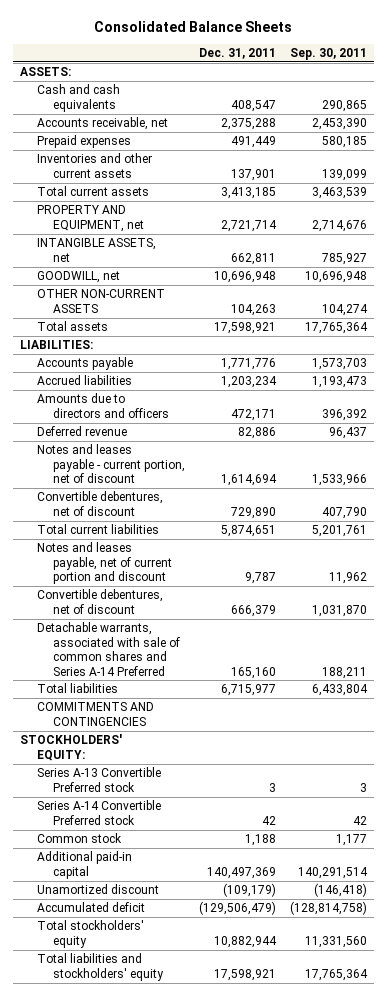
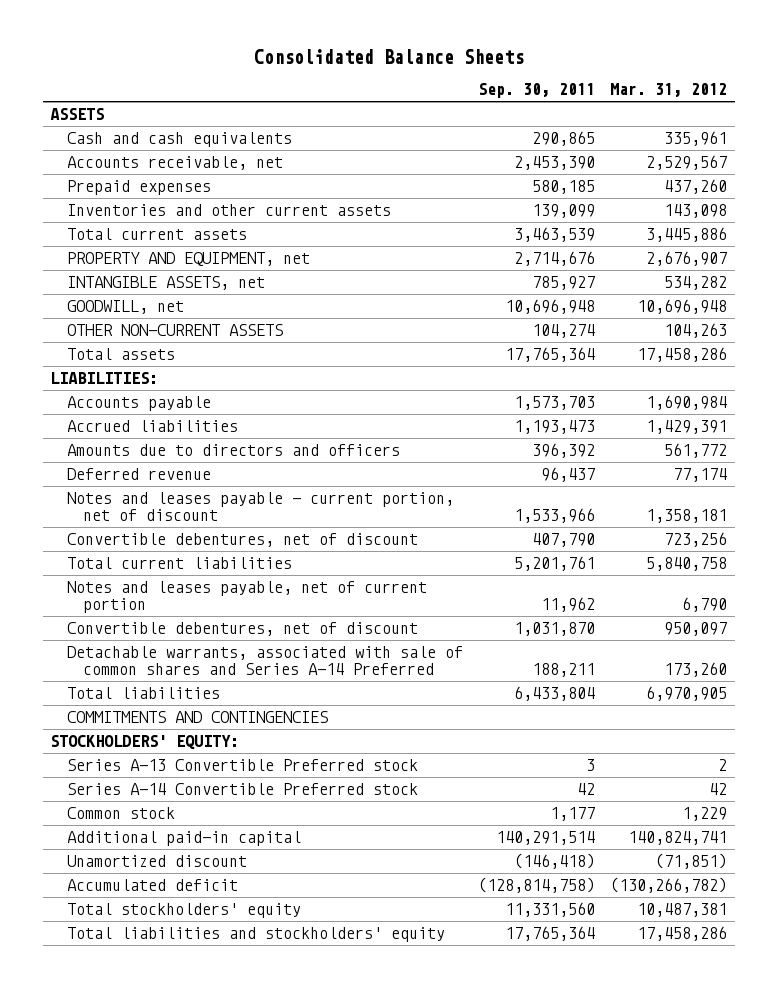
[199,48,277,60] Dec. 31, 2011 -> none
none -> [610,83,728,98] Mar. 31, 2012
[19,67,71,77] ASSETS: -> [50,108,105,121] ASSETS
[36,542,173,585] Notes and leases payable, net of current portion and discount -> [66,581,427,614] Notes and leases payable, net of current portion

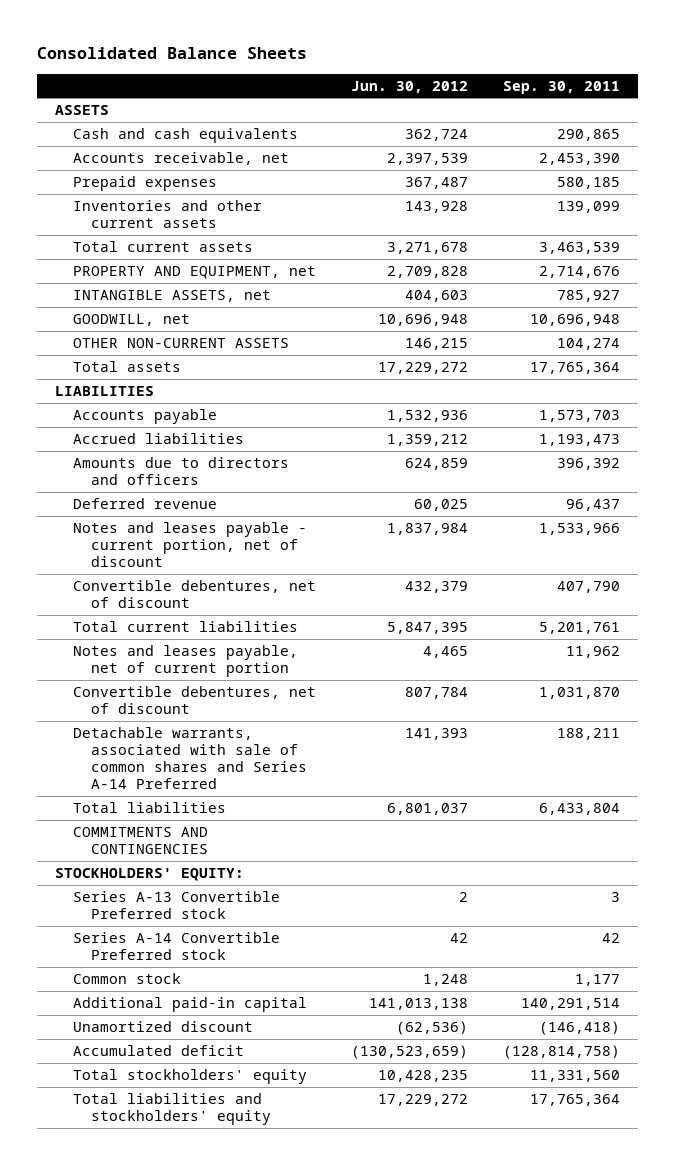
[610,83,728,98] Mar. 31, 2012 -> none
none -> [350,80,468,93] Jun. 30, 2012
[50,372,159,385] LIABILITIES: -> [54,385,154,396] LIABILITIES

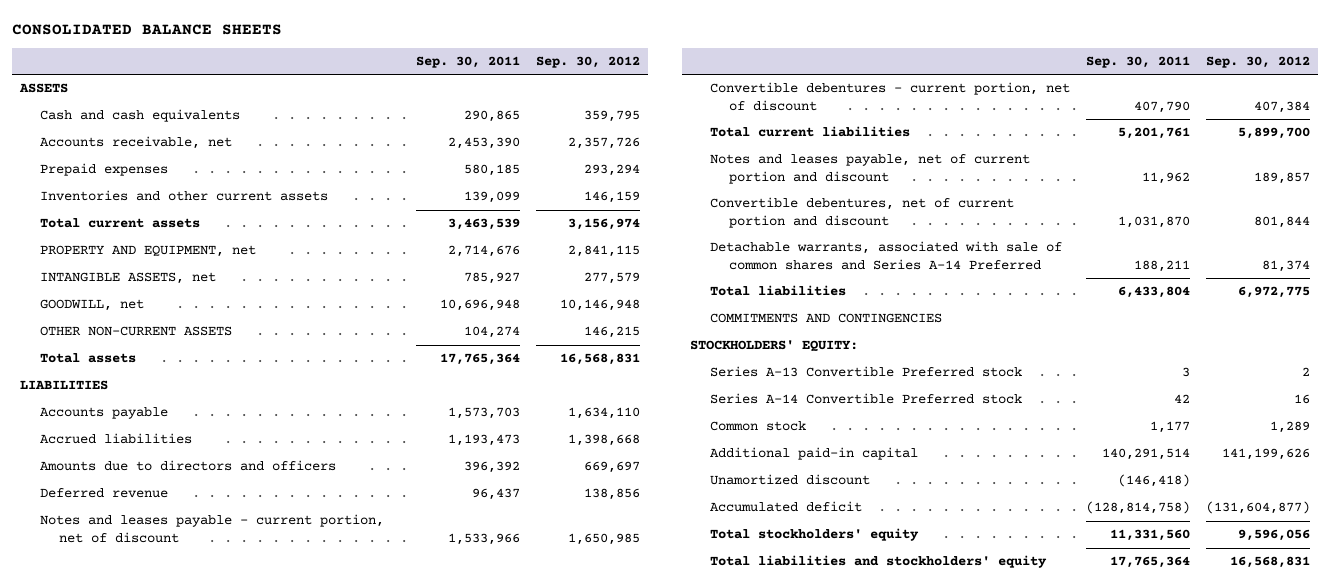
[37,47,308,60] Consolidated Balance Sheets -> [12,23,283,35] CONSOLIDATED BALANCE SHEETS
[350,80,468,93] Jun. 30, 2012 -> none
none -> [535,56,640,69] Sep. 30, 2012
[72,579,316,609] Convertible debentures, net of discount -> [709,82,1070,112] Convertible debentures - current portion, net of discount
[72,644,298,678] Notes and leases payable, net of current portion -> [709,154,1030,185] Notes and leases payable, net of current portion and discount
[72,685,316,715] Convertible debentures, net of discount -> [709,197,1014,229] Convertible debentures, net of current portion and discount

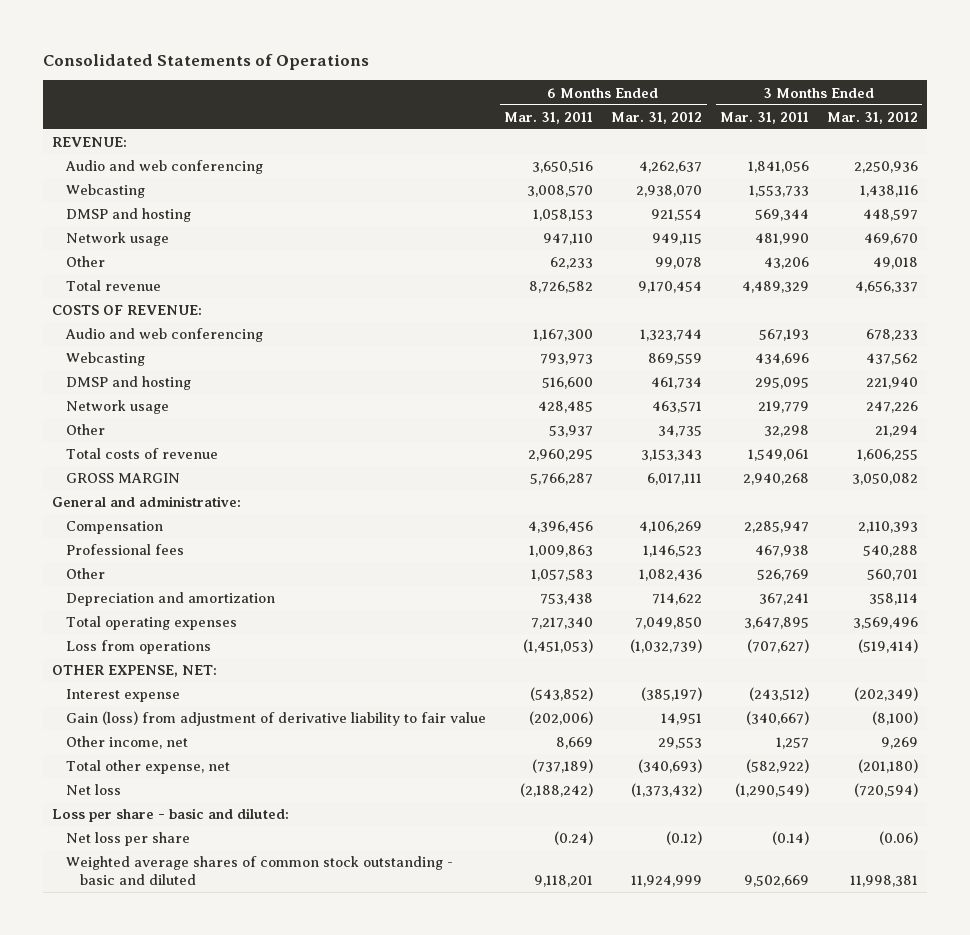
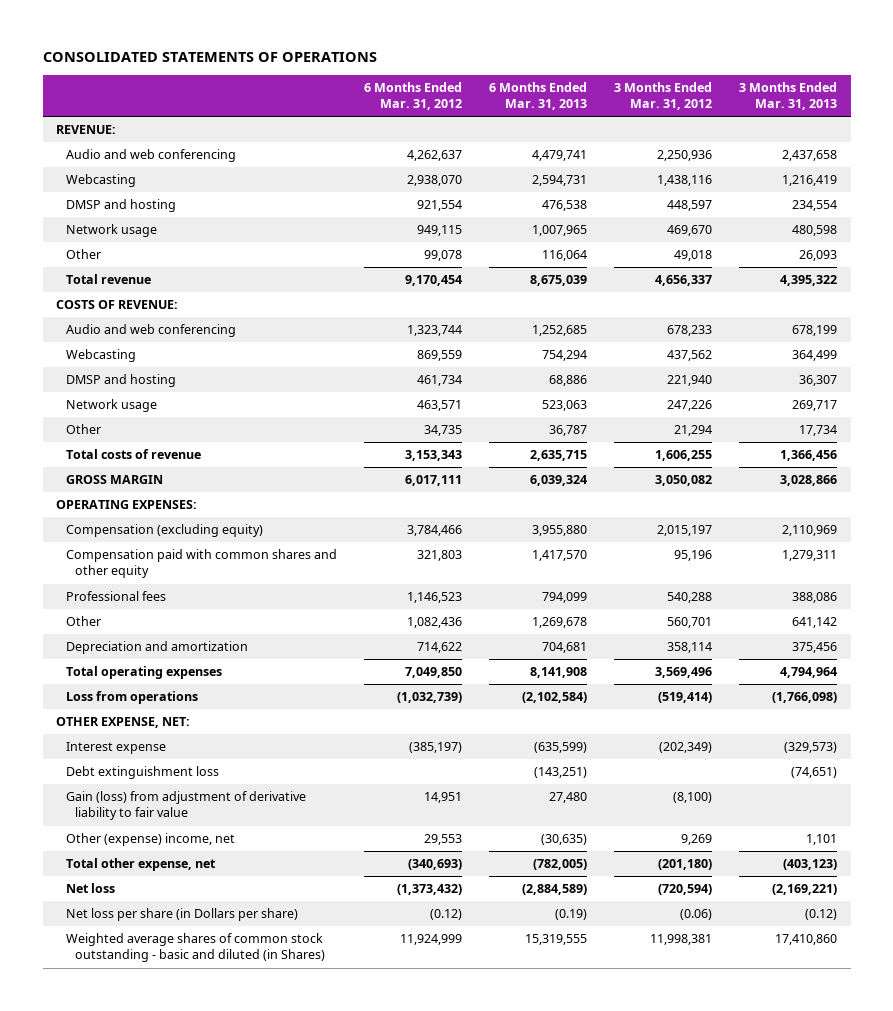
[43,53,370,70] Consolidated Statements of Operations -> [42,52,377,63] CONSOLIDATED STATEMENTS OF OPERATIONS
[504,111,594,124] Mar. 31, 2011 -> none
[720,111,810,124] Mar. 31, 2011 -> none
none -> [488,81,587,111] 6 Months Ended Mar. 31, 2013
none -> [739,81,838,111] 3 Months Ended Mar. 31, 2013
[52,496,242,508] General and administrative: -> none
none -> [56,500,198,510] OPERATING EXPENSES:
[66,521,164,535] Compensation -> [65,524,263,538] Compensation (excluding equity)
[639,521,703,534] 4,106,269 -> [406,525,462,537] 3,784,466
[857,521,918,534] 2,110,393 -> [657,525,713,537] 2,015,197
none -> [65,549,337,579] Compensation paid with common shares and other equity
none -> [65,766,219,780] Debt extinguishment loss
[66,736,189,750] Other income, net -> [65,833,235,847] Other (expense) income, net
[52,808,290,823] Loss per share - basic and diluted: -> none
[66,832,191,847] Net loss per share -> [65,908,298,922] Net loss per share (in Dollars per share)
[66,856,454,885] Weighted average shares of common stock outstanding - basic and diluted -> [65,933,326,963] Weighted average shares of common stock outstanding - basic and diluted (in Shares)

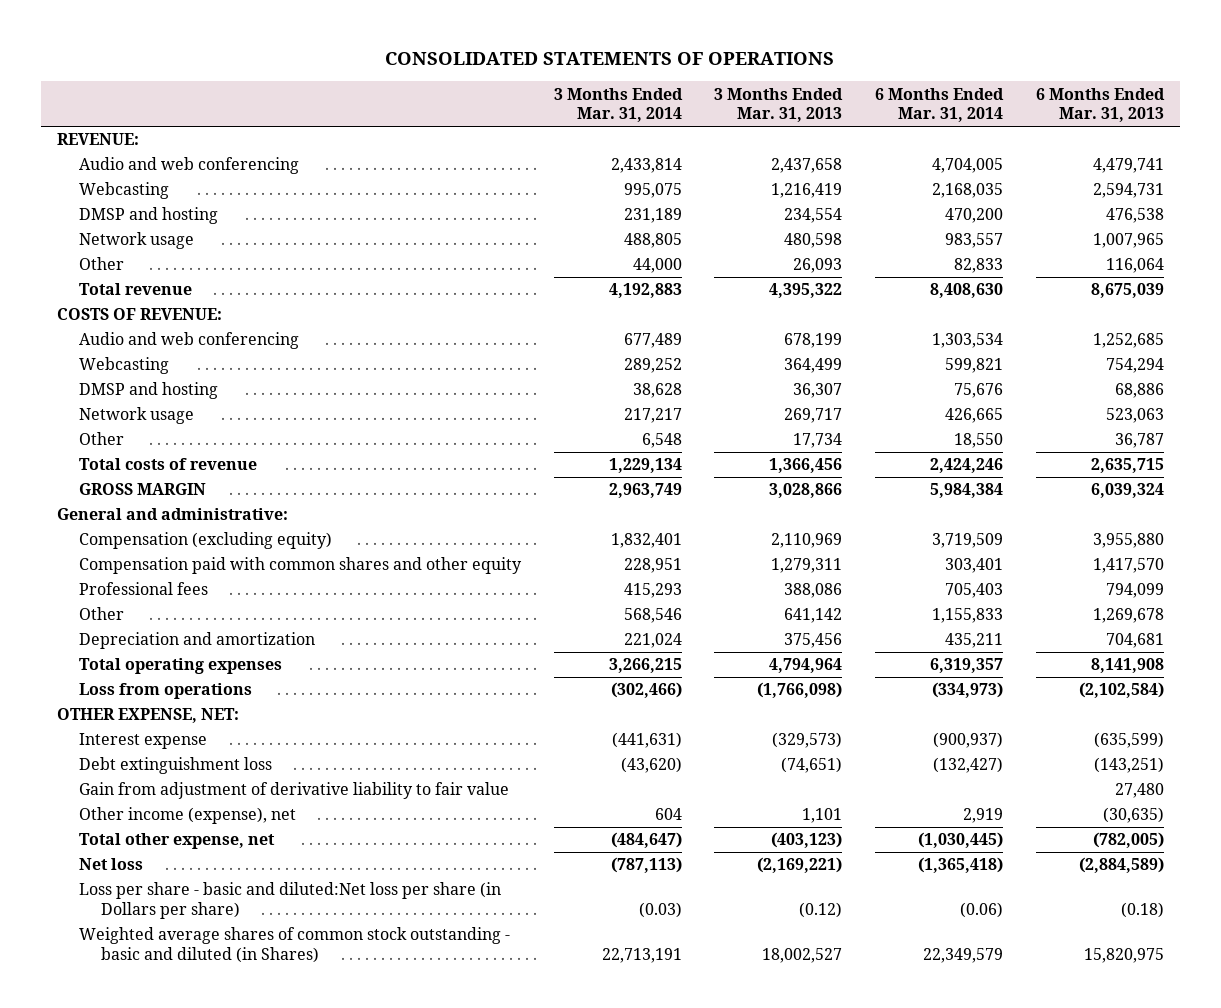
[363,81,462,111] 6 Months Ended Mar. 31, 2012 -> none
[614,81,713,111] 3 Months Ended Mar. 31, 2012 -> none
none -> [553,87,683,123] 3 Months Ended Mar. 31, 2014
none -> [875,87,1005,123] 6 Months Ended Mar. 31, 2014
[56,500,198,510] OPERATING EXPENSES: -> none
none -> [57,508,289,521] General and administrative:
[65,791,306,821] Gain (loss) from adjustment of derivative liability to fair value -> [78,782,509,800] Gain from adjustment of derivative liability to fair value
[65,833,235,847] Other (expense) income, net -> [78,807,296,825] Other income (expense), net
[65,908,298,922] Net loss per share (in Dollars per share) -> [78,882,501,919] Loss per share - basic and diluted:Net loss per share (in Dollars per share)
[554,909,587,921] (0.19) -> [1120,901,1164,918] (0.18)
[524,934,587,946] 15,319,555 -> [1083,947,1164,963] 15,820,975
[775,934,838,946] 17,410,860 -> [762,947,843,963] 18,002,527

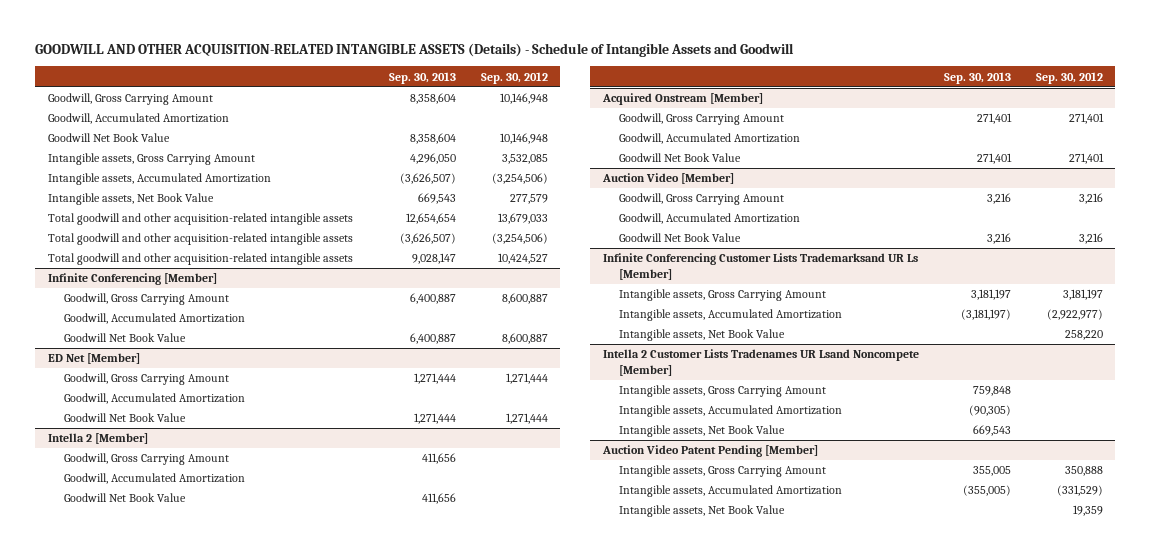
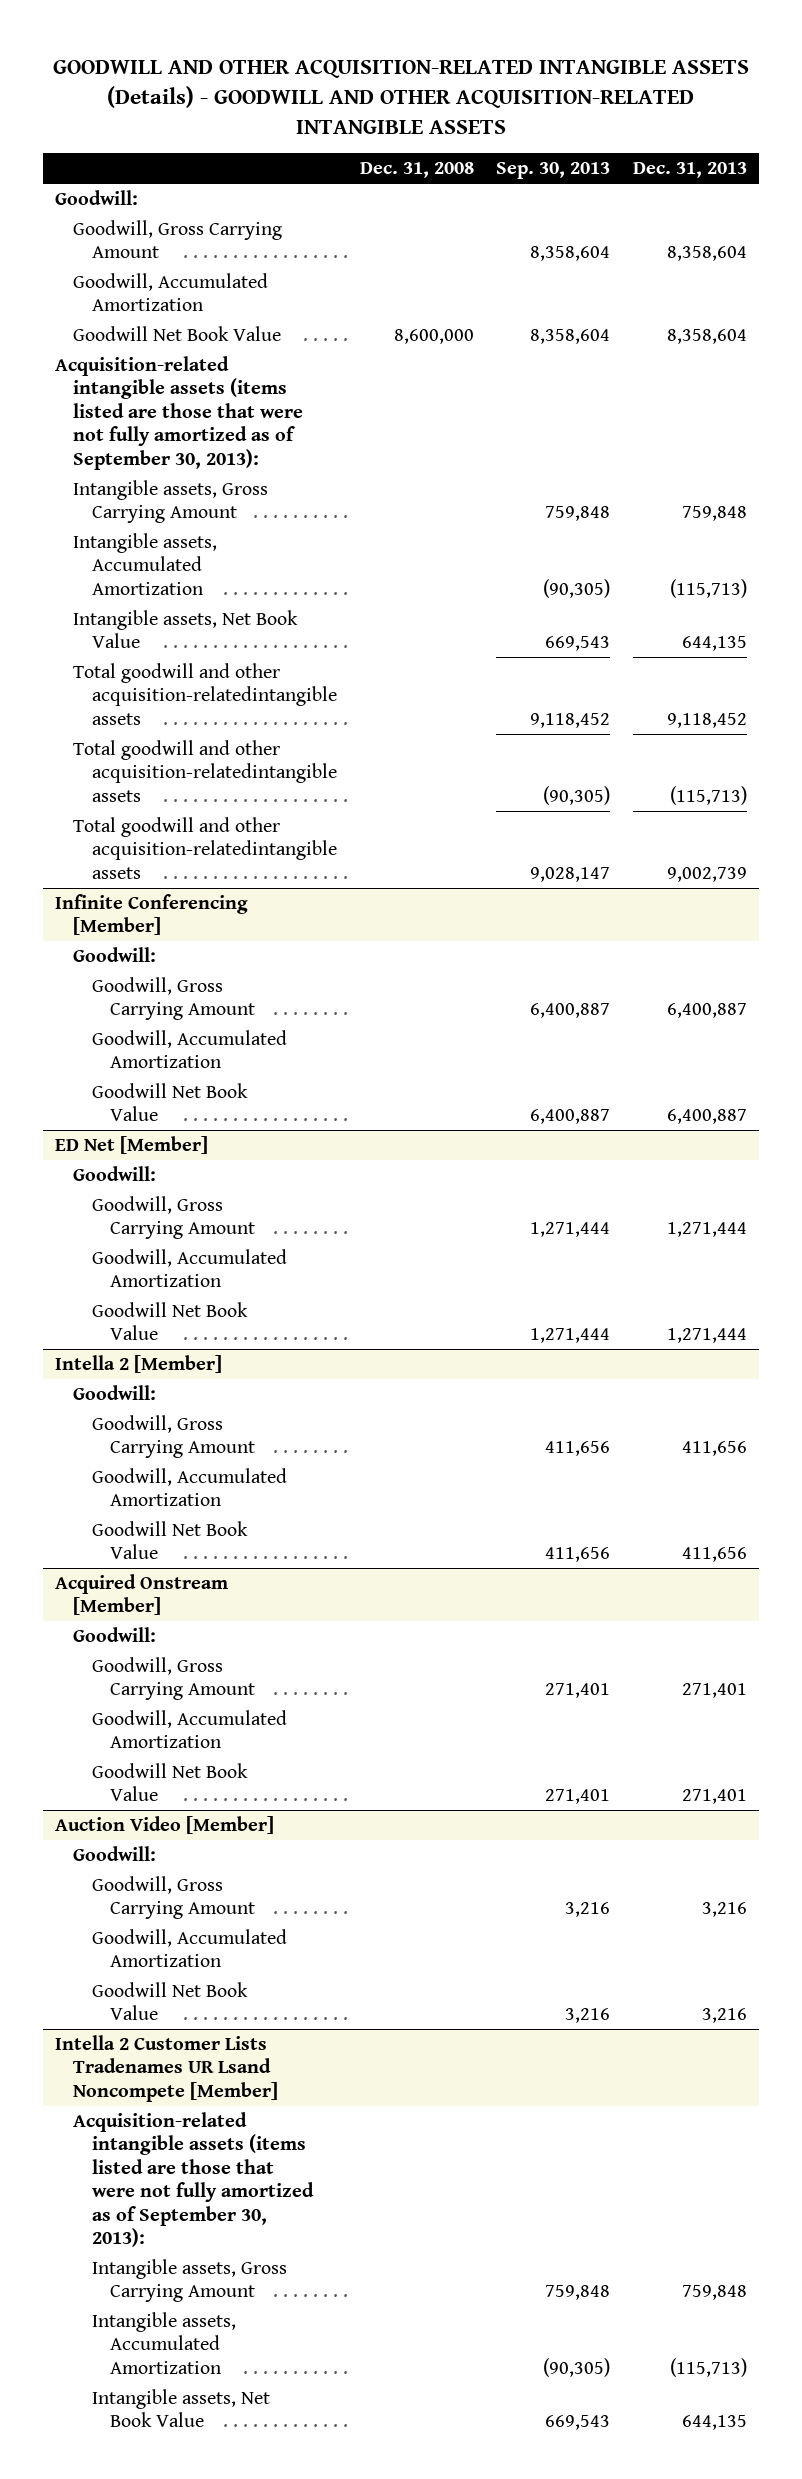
[35,43,795,58] GOODWILL AND OTHER ACQUISITION-RELATED INTANGIBLE ASSETS (Details) - Schedule of Intangible Assets and Goodwill -> [53,58,750,134] GOODWILL AND OTHER ACQUISITION-RELATED INTANGIBLE ASSETS (Details) - GOODWILL AND OTHER ACQUISITION-RELATED INTANGIBLE ASSETS
[480,71,548,84] Sep. 30, 2012 -> none
none -> [359,162,474,179] Dec. 31, 2008
none -> [633,162,748,179] Dec. 31, 2013
none -> [54,190,138,206] Goodwill:
none -> [54,356,304,470] Acquisition-related intangible assets (items listed are those that were not fully amortized as of September 30, 2013):
[409,153,456,165] 4,296,050 -> [545,506,611,522] 759,848
[399,173,456,185] (3,626,507) -> [543,578,611,598] (90,305)
[47,213,353,226] Total goodwill and other acquisition-related intangible assets -> [73,663,337,725] Total goodwill and other acquisition-relatedintangible assets
[405,213,456,225] 12,654,654 -> [530,712,611,728] 9,118,452
[47,233,353,246] Total goodwill and other acquisition-related intangible assets -> [73,740,337,802] Total goodwill and other acquisition-relatedintangible assets
[399,233,456,245] (3,626,507) -> [543,785,611,805] (90,305)
[47,253,353,266] Total goodwill and other acquisition-related intangible assets -> [73,817,337,879] Total goodwill and other acquisition-relatedintangible assets
none -> [73,947,157,963] Goodwill:
none -> [73,1166,157,1182] Goodwill:
none -> [73,1385,157,1401] Goodwill:
none -> [73,1627,157,1643] Goodwill:
none -> [73,1846,157,1862] Goodwill:
[602,253,918,281] Infinite Conferencing Customer Lists Trademarksand UR Ls [Member] -> none
[619,289,827,302] Intangible assets, Gross Carrying Amount -> none
[619,309,843,322] Intangible assets, Accumulated Amortization -> none
[619,329,786,342] Intangible assets, Net Book Value -> none
none -> [73,2112,314,2248] Acquisition-related intangible assets (items listed are those that were not fully amortized as of September 30, 2013):
[601,445,818,458] Auction Video Patent Pending [Member] -> none
[619,465,827,478] Intangible assets, Gross Carrying Amount -> none
[619,485,843,498] Intangible assets, Accumulated Amortization -> none
[619,505,786,518] Intangible assets, Net Book Value -> none

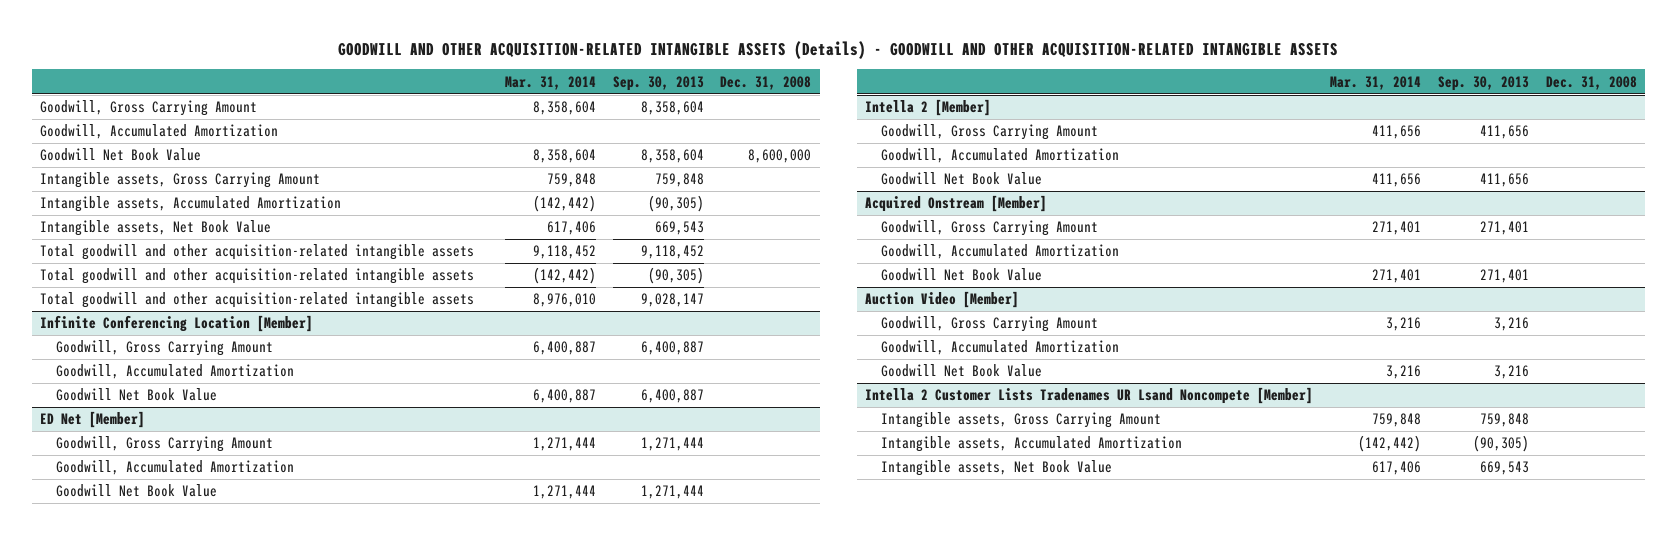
[633,162,748,179] Dec. 31, 2013 -> none
none -> [504,75,596,90] Mar. 31, 2014
[54,190,138,206] Goodwill: -> none
[54,356,304,470] Acquisition-related intangible assets (items listed are those that were not fully amortized as of September 30, 2013): -> none
[73,947,157,963] Goodwill: -> none
[73,663,337,725] Total goodwill and other acquisition-relatedintangible assets -> [40,244,475,261] Total goodwill and other acquisition-related intangible assets
[73,740,337,802] Total goodwill and other acquisition-relatedintangible assets -> [40,268,475,285] Total goodwill and other acquisition-related intangible assets
[73,817,337,879] Total goodwill and other acquisition-relatedintangible assets -> [40,292,475,309] Total goodwill and other acquisition-related intangible assets
[54,894,248,936] Infinite Conferencing [Member] -> [40,315,314,333] Infinite Conferencing Location [Member]
[73,1166,157,1182] Goodwill: -> none
[73,1385,157,1401] Goodwill: -> none
[73,1627,157,1643] Goodwill: -> none
[73,1846,157,1862] Goodwill: -> none
[73,2112,314,2248] Acquisition-related intangible assets (items listed are those that were not fully amortized as of September 30, 2013): -> none

